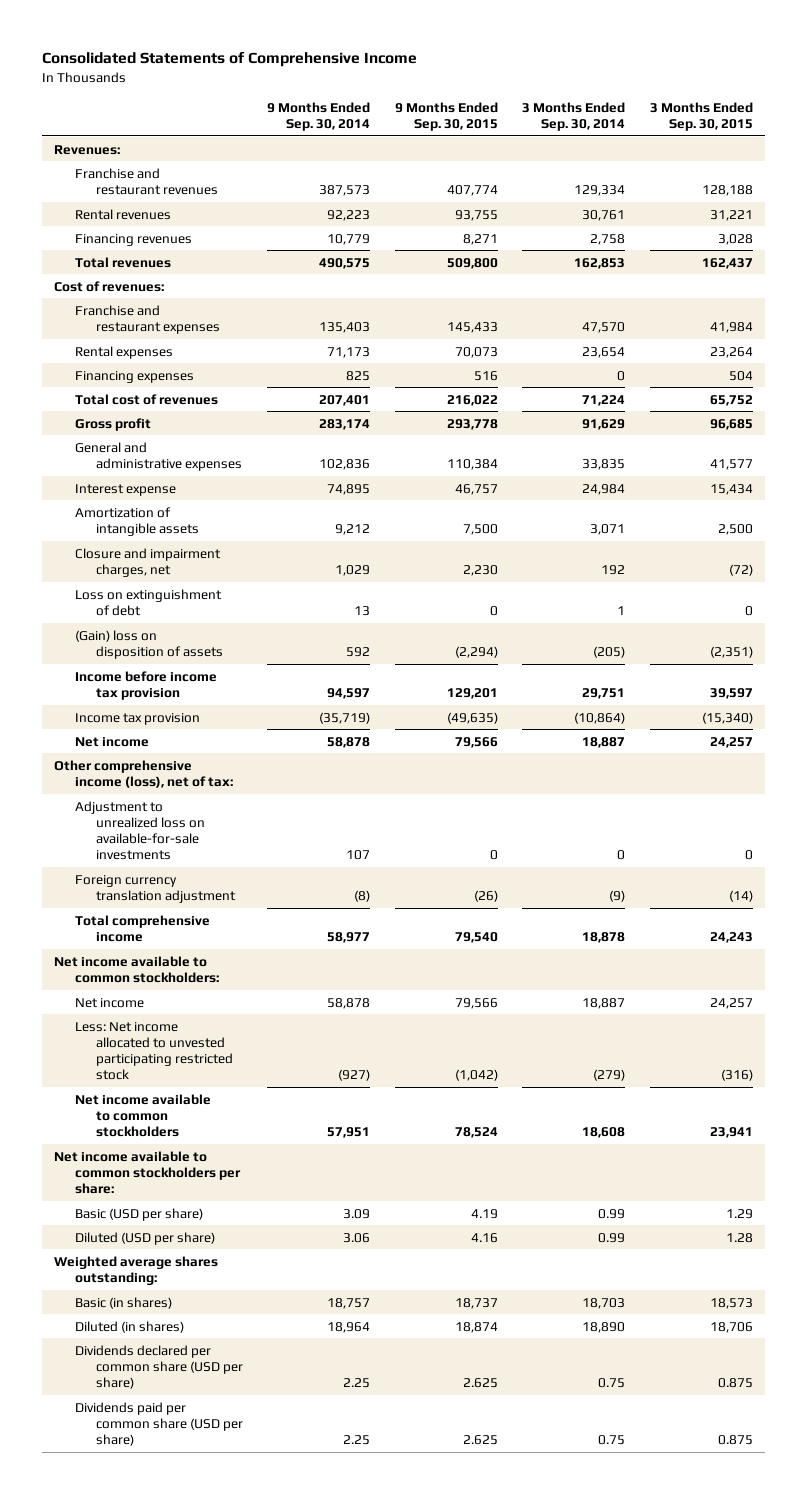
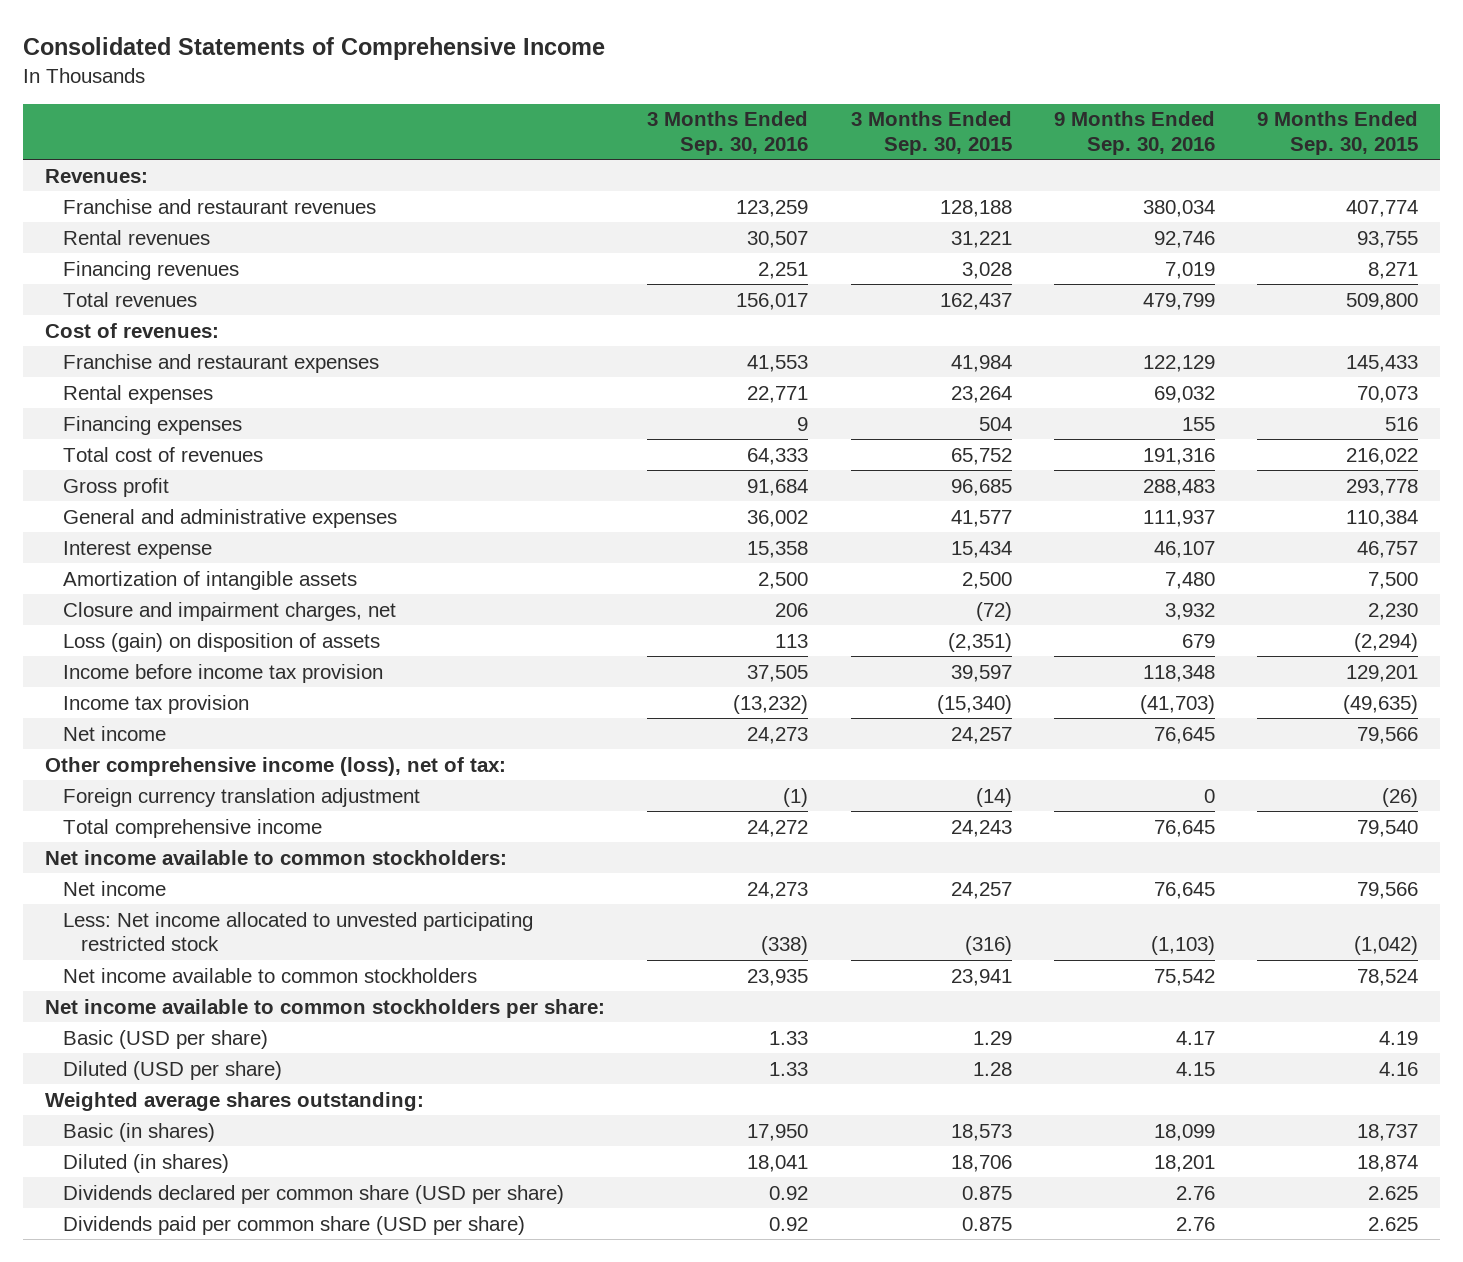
[267,101,371,132] 9 Months Ended Sep. 30, 2014 -> none
[522,101,626,132] 3 Months Ended Sep. 30, 2014 -> none
none -> [647,111,809,155] 3 Months Ended Sep. 30, 2016
none -> [1053,111,1215,155] 9 Months Ended Sep. 30, 2016
[75,588,223,616] Loss on extinguishment of debt -> none
[75,629,223,659] (Gain) loss on disposition of assets -> [62,632,380,652] Loss (gain) on disposition of assets
[75,800,205,861] Adjustment to unrealized loss on available-for-sale investments -> none

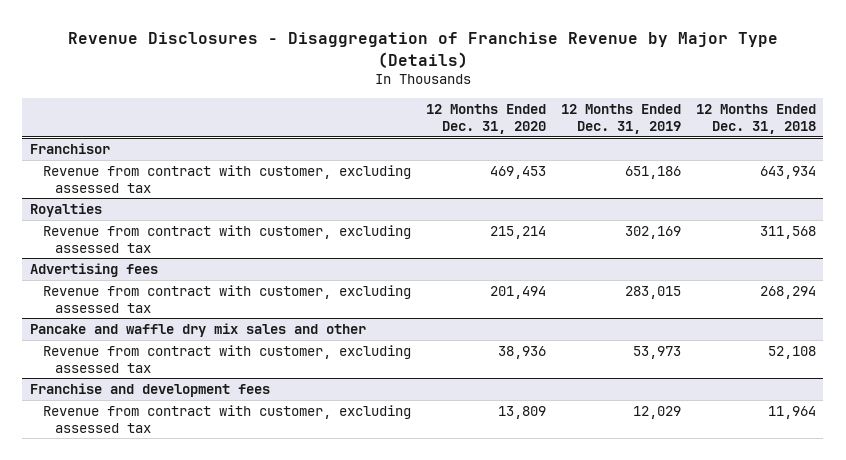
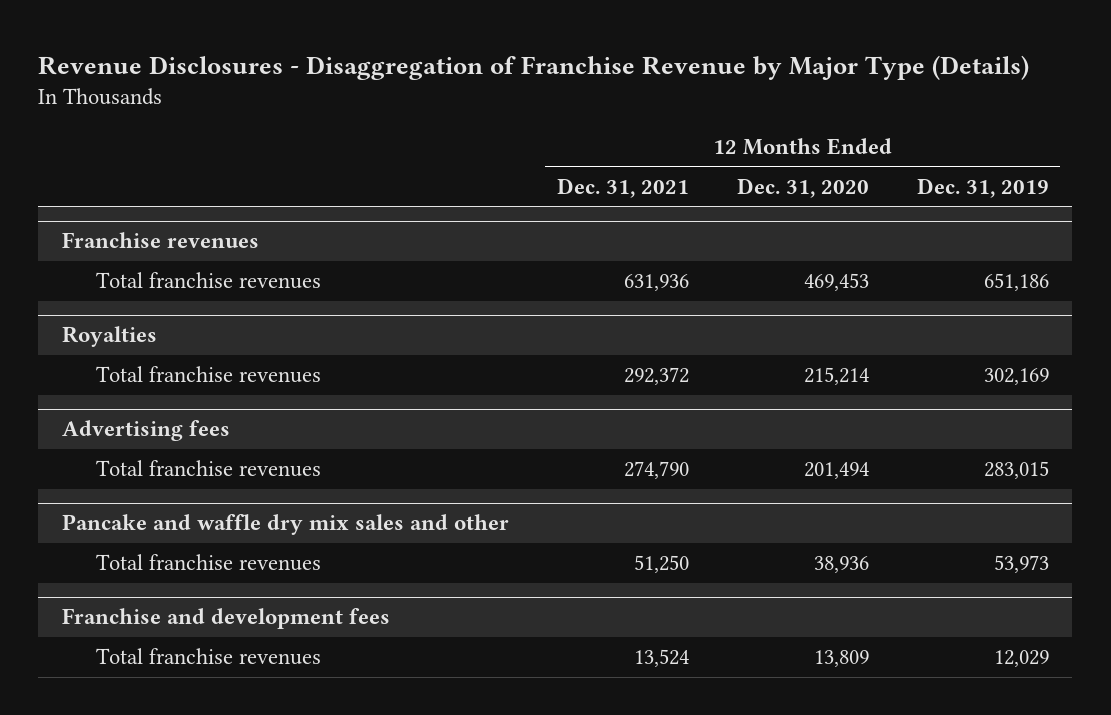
[695,104,816,134] 12 Months Ended Dec. 31, 2018 -> none
none -> [557,177,690,198] Dec. 31, 2021
[29,142,110,154] Franchisor -> [62,232,260,249] Franchise revenues
[42,164,411,193] Revenue from contract with customer, excluding assessed tax -> [95,272,321,290] Total franchise revenues
[42,224,411,253] Revenue from contract with customer, excluding assessed tax -> [95,366,321,384] Total franchise revenues
[42,284,411,313] Revenue from contract with customer, excluding assessed tax -> [95,460,321,478] Total franchise revenues
[42,344,411,373] Revenue from contract with customer, excluding assessed tax -> [95,554,321,572] Total franchise revenues
[42,404,411,433] Revenue from contract with customer, excluding assessed tax -> [95,648,321,666] Total franchise revenues

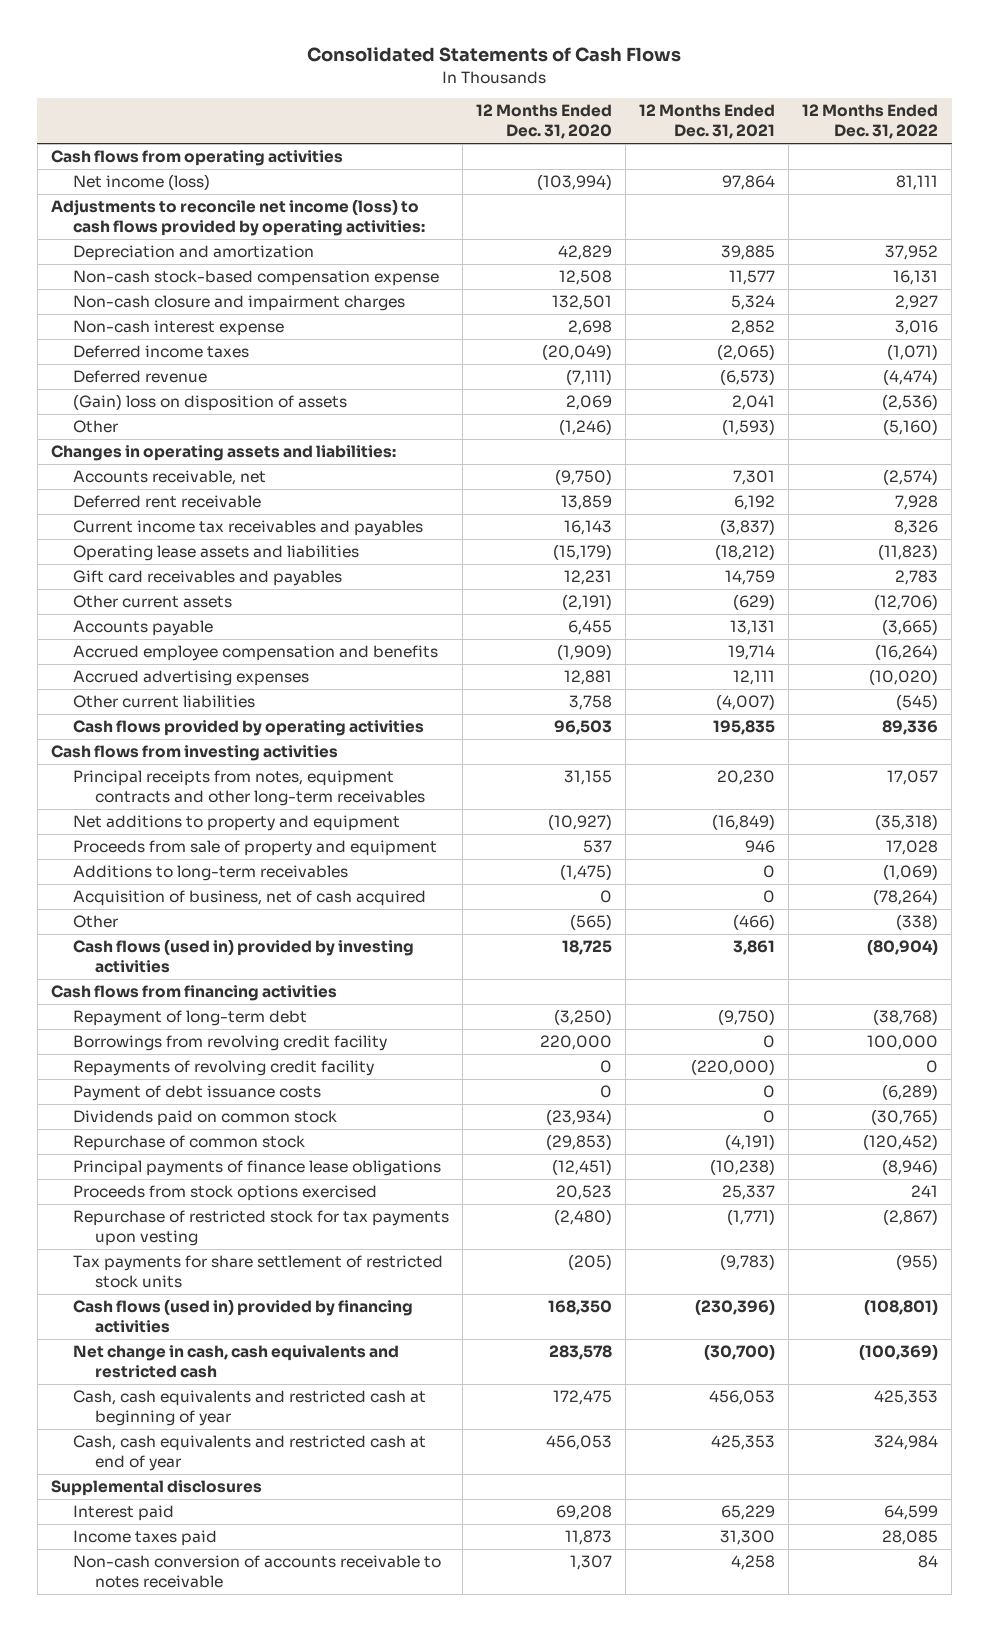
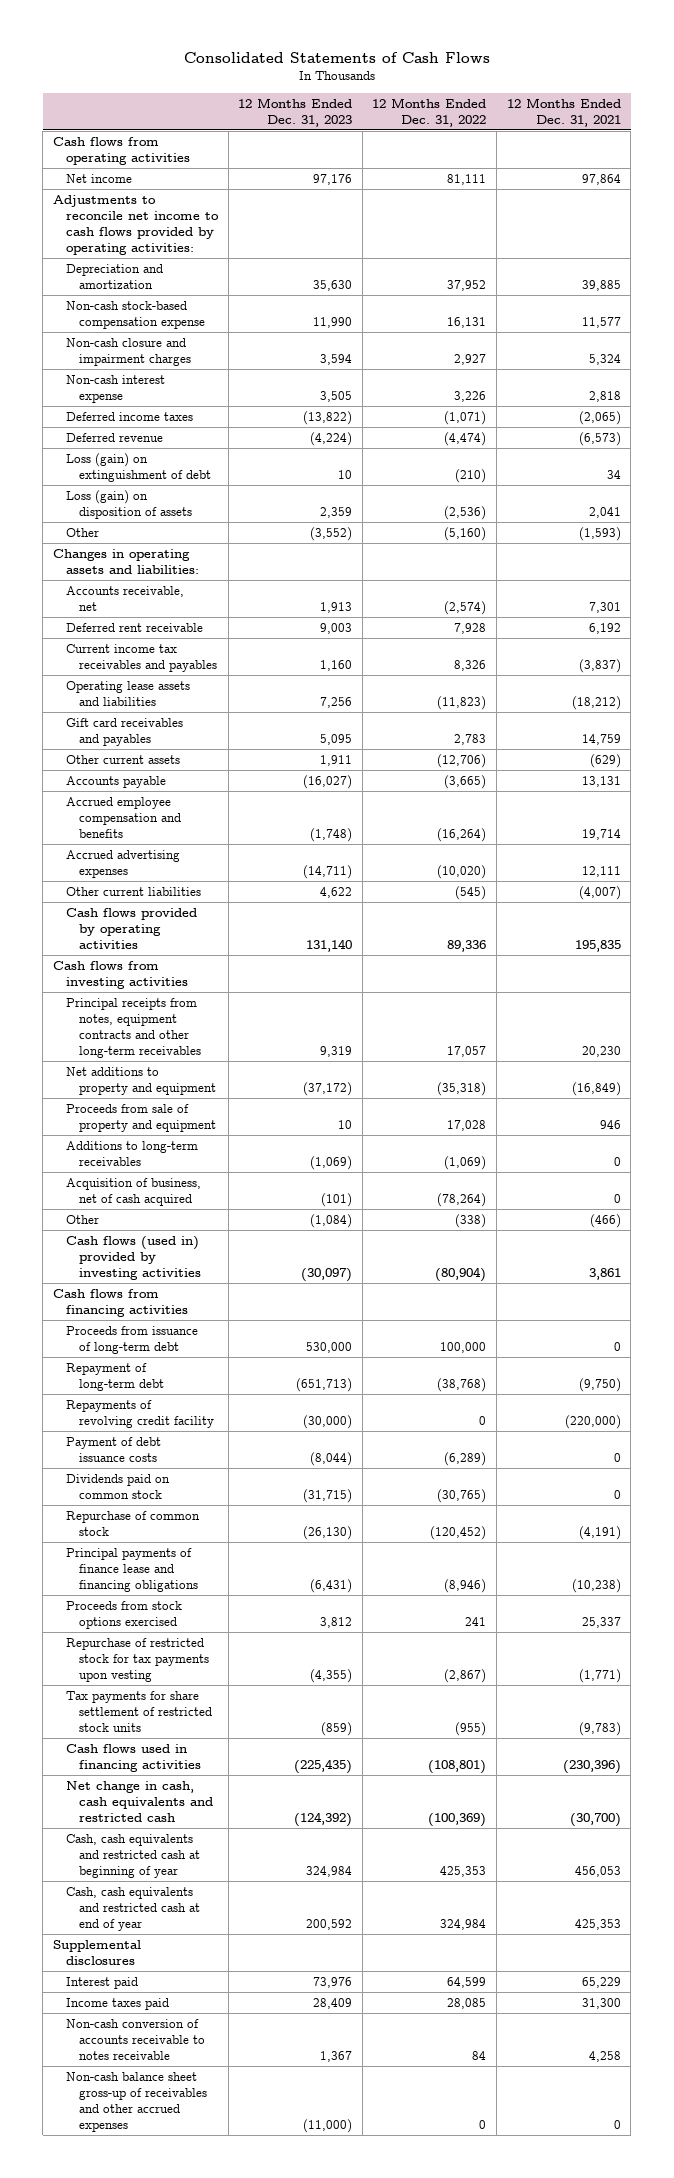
[475,104,612,140] 12 Months Ended Dec. 31, 2020 -> none
none -> [238,97,353,127] 12 Months Ended Dec. 31, 2023
[72,174,210,191] Net income (loss) -> [66,173,133,183] Net income
[50,199,425,237] Adjustments to reconcile net income (loss) to cash flows provided by operating activities: -> [53,194,220,256] Adjustments to reconcile net income to cash flows provided by operating activities:
[731,320,776,336] 2,852 -> [588,391,621,403] 2,818
[895,320,939,336] 3,016 -> [454,391,487,403] 3,226
none -> [66,452,212,483] Loss (gain) on extinguishment of debt
[72,394,347,412] (Gain) loss on disposition of assets -> [66,489,193,520] Loss (gain) on disposition of assets
none -> [66,1325,199,1355] Proceeds from issuance of long-term debt
[72,1035,387,1052] Borrowings from revolving credit facility -> none
[72,1160,441,1177] Principal payments of finance lease obligations -> [66,1547,199,1593] Principal payments of finance lease and financing obligations
[72,1299,413,1334] Cash flows (used in) provided by financing activities -> [66,1743,202,1773] Cash flows used in financing activities
none -> [66,2071,208,2133] Non-cash balance sheet gross-up of receivables and other accrued expenses

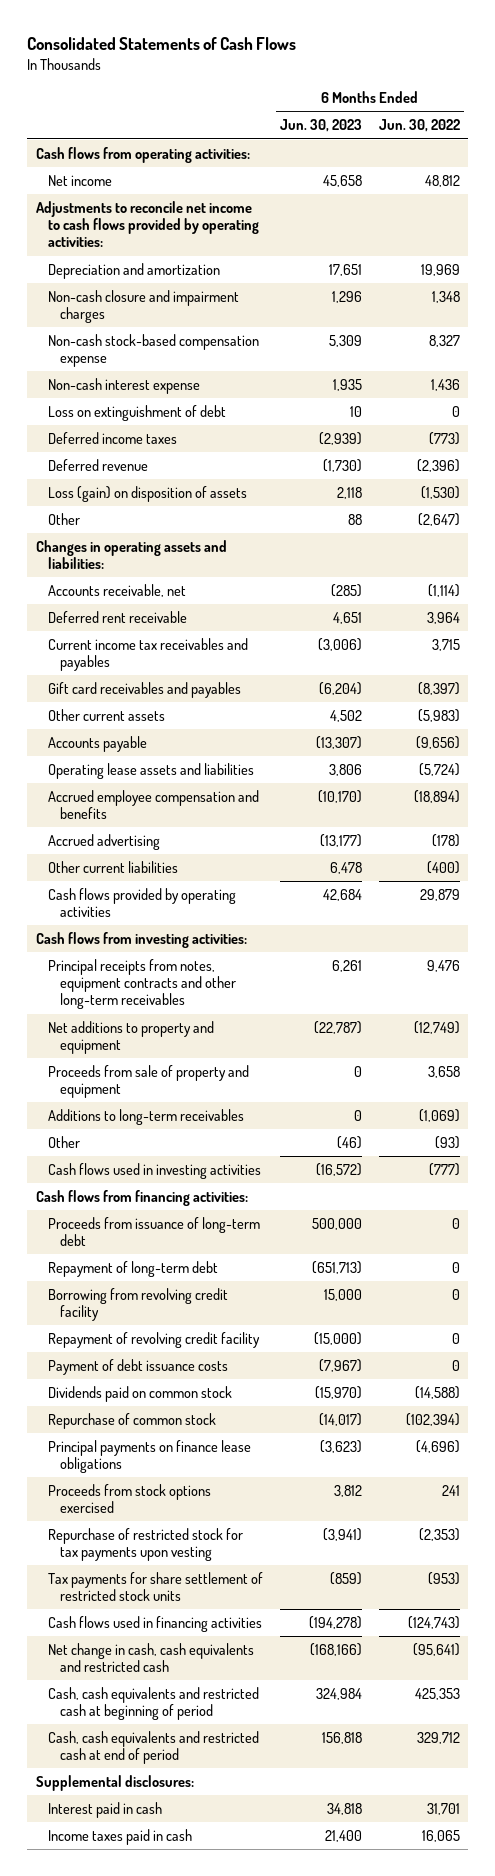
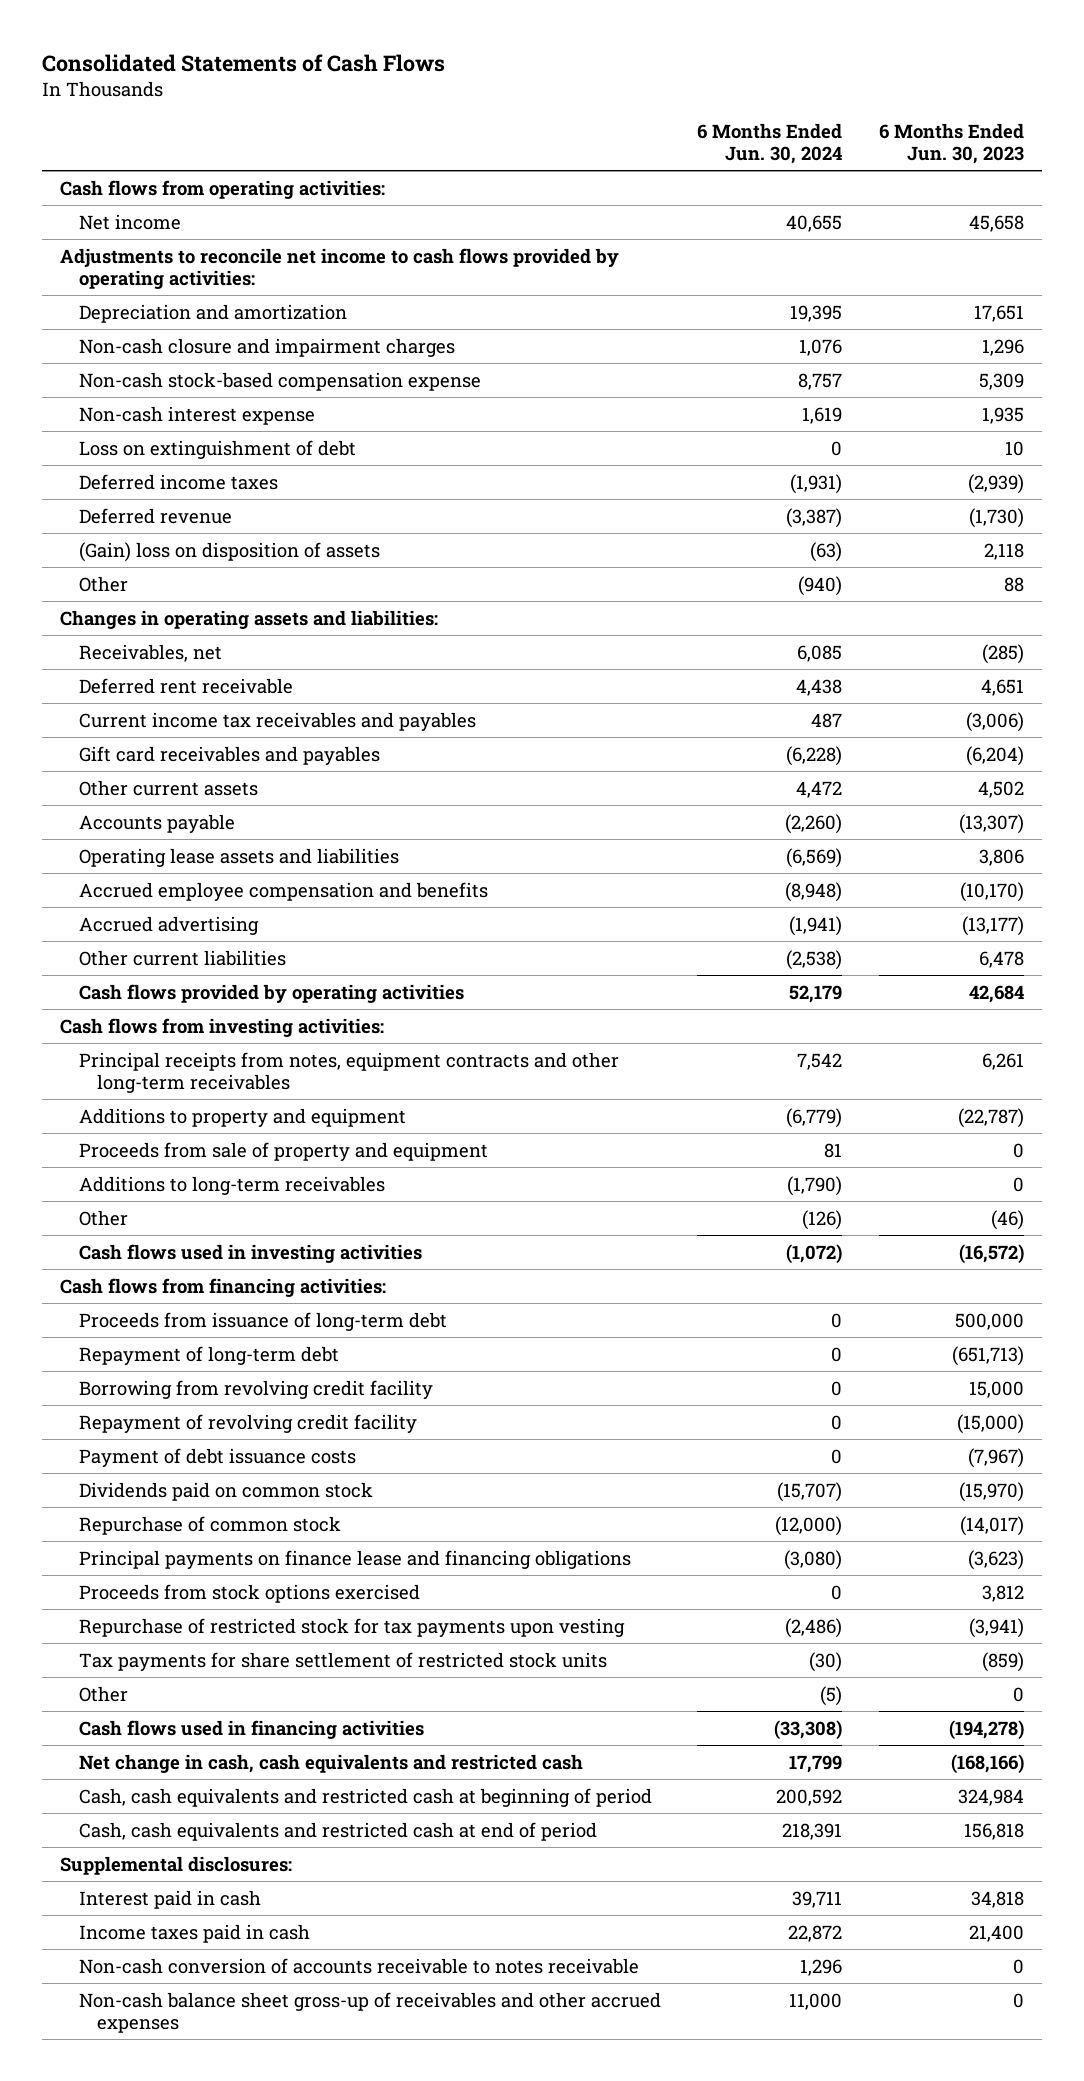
[378,119,460,133] Jun. 30, 2022 -> none
none -> [697,122,843,164] 6 Months Ended Jun. 30, 2024
[47,485,247,502] Loss (gain) on disposition of assets -> [78,541,380,562] (Gain) loss on disposition of assets
[47,583,186,597] Accounts receivable, net -> [78,643,222,662] Receivables, net
[47,1020,214,1055] Net additions to property and equipment -> [78,1107,406,1127] Additions to property and equipment
[47,1439,251,1474] Principal payments on finance lease obligations -> [78,1549,631,1569] Principal payments on finance lease and financing obligations
none -> [78,1685,128,1702] Other
none -> [78,1957,639,1974] Non-cash conversion of accounts receivable to notes receivable
none -> [78,1991,661,2033] Non-cash balance sheet gross-up of receivables and other accrued expenses

